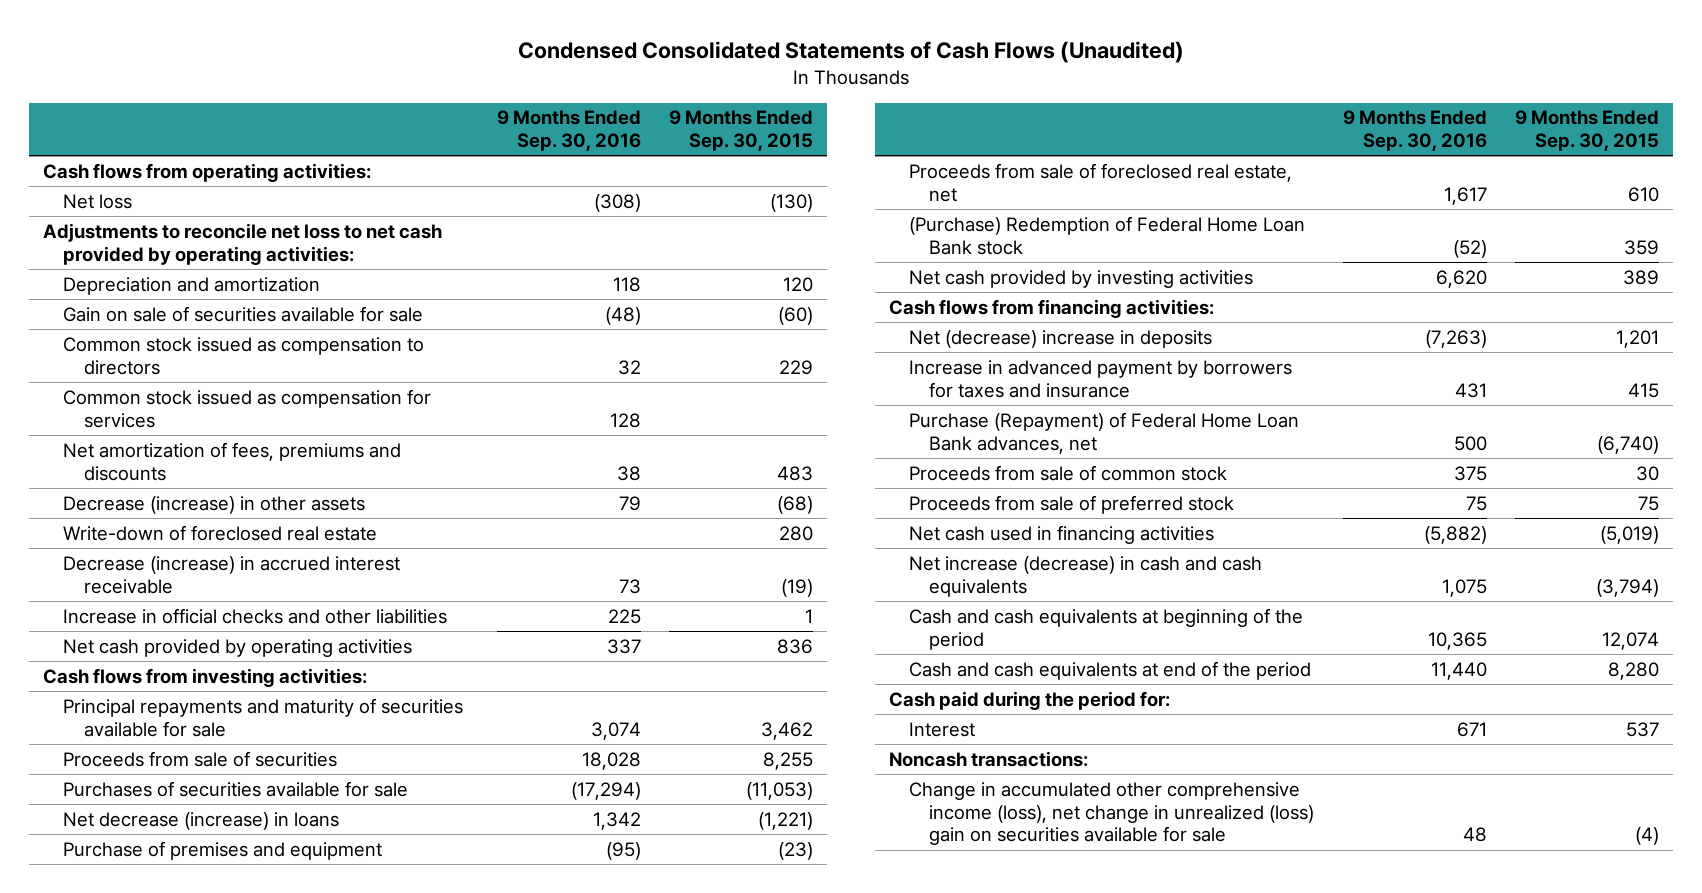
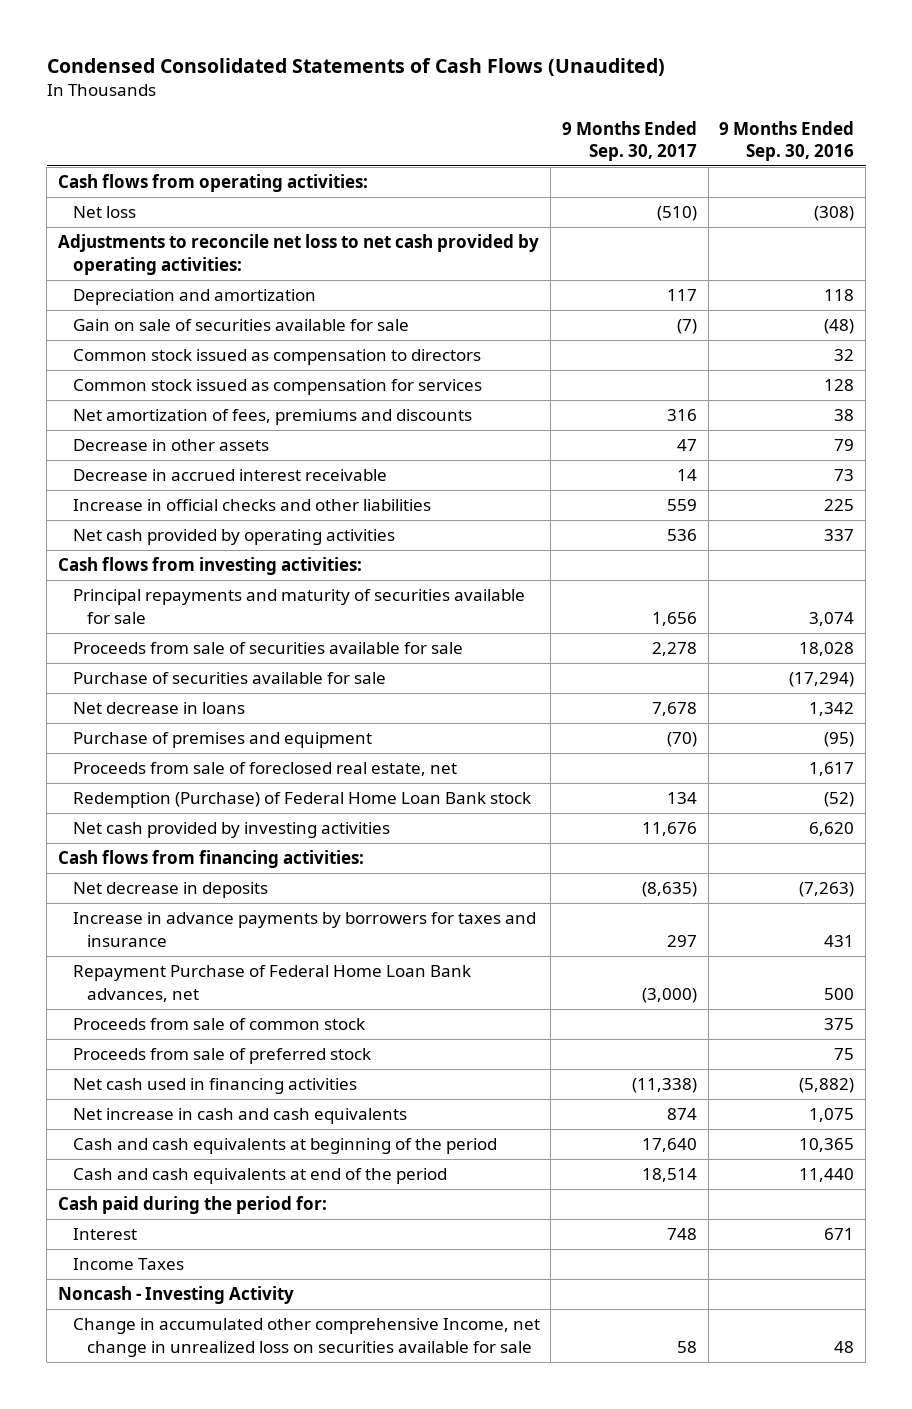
[669,110,814,152] 9 Months Ended Sep. 30, 2015 -> none
none -> [562,120,698,161] 9 Months Ended Sep. 30, 2017
[63,524,378,541] Write-down of foreclosed real estate -> none
[63,495,366,514] Decrease (increase) in other assets -> [72,439,269,452] Decrease in other assets
[63,555,401,594] Decrease (increase) in accrued interest receivable -> [72,469,387,482] Decrease in accrued interest receivable
[63,750,338,767] Proceeds from sale of securities -> [72,642,463,655] Proceeds from sale of securities available for sale
[63,780,409,797] Purchases of securities available for sale -> [72,672,386,685] Purchase of securities available for sale
[63,811,340,830] Net decrease (increase) in loans -> [72,702,245,715] Net decrease in loans
[909,215,1306,255] (Purchase) Redemption of Federal Home Loan Bank stock -> [72,792,531,809] Redemption (Purchase) of Federal Home Loan Bank stock
[909,329,1213,348] Net (decrease) increase in deposits -> [72,882,268,899] Net decrease in deposits
[909,359,1293,398] Increase in advanced payment by borrowers for taxes and insurance -> [72,912,536,947] Increase in advance payments by borrowers for taxes and insurance
[909,411,1300,454] Purchase (Repayment) of Federal Home Loan Bank advances, net -> [72,965,471,1002] Repayment Purchase of Federal Home Loan Bank advances, net
[909,555,1263,597] Net increase (decrease) in cash and cash equivalents -> [72,1108,407,1125] Net increase in cash and cash equivalents
none -> [72,1258,184,1271] Income Taxes
[888,750,1088,767] Noncash transactions: -> [57,1286,294,1305] Noncash - Investing Activity
[909,781,1315,846] Change in accumulated other comprehensive income (loss), net change in unrealized (loss) gain on securities available for sale -> [72,1318,540,1357] Change in accumulated other comprehensive Income, net change in unrealized loss on securities available for sale

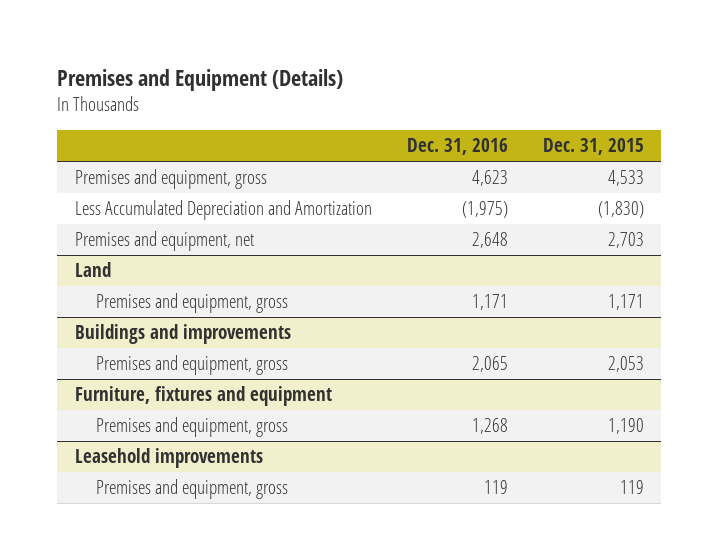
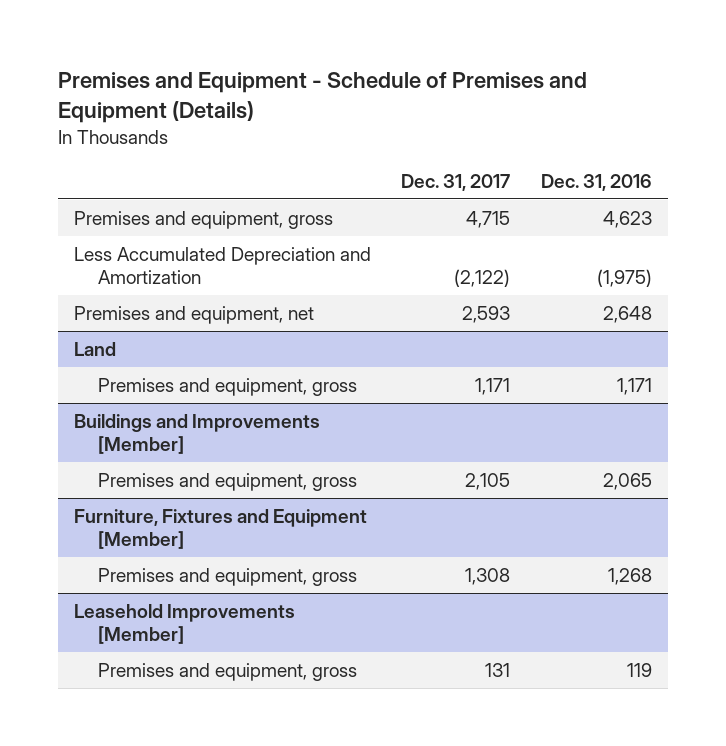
[57,68,344,91] Premises and Equipment (Details) -> [58,71,588,123] Premises and Equipment - Schedule of Premises and Equipment (Details)
[542,137,644,155] Dec. 31, 2015 -> none
none -> [401,173,511,191] Dec. 31, 2017
[74,324,291,345] Buildings and improvements -> [73,413,320,455] Buildings and Improvements [Member]
[74,386,332,407] Furniture, fixtures and equipment -> [73,508,367,550] Furniture, Fixtures and Equipment [Member]
[74,448,263,469] Leasehold improvements -> [73,603,295,645] Leasehold Improvements [Member]

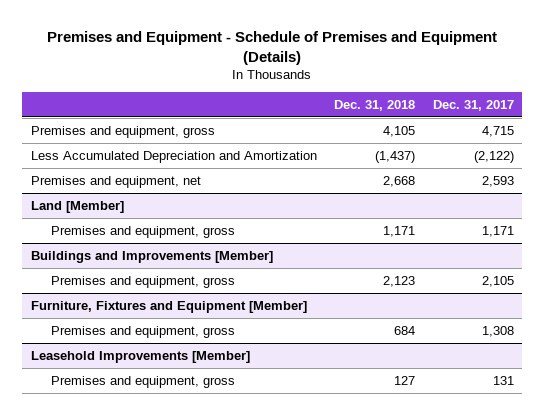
[541,173,653,191] Dec. 31, 2016 -> none
none -> [334,100,416,112] Dec. 31, 2018
[73,341,116,356] Land -> [31,200,125,213] Land [Member]

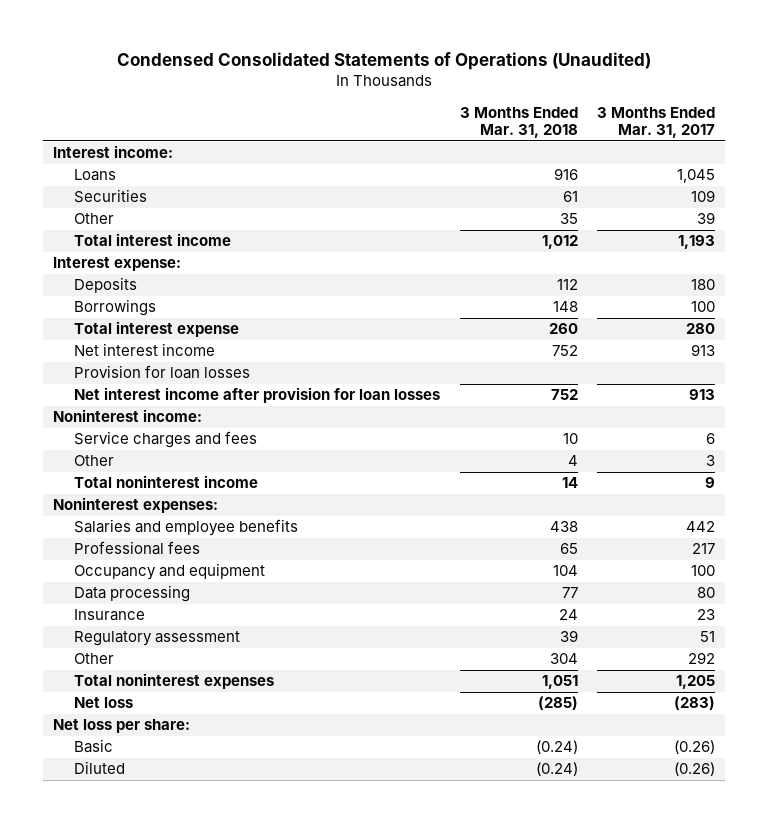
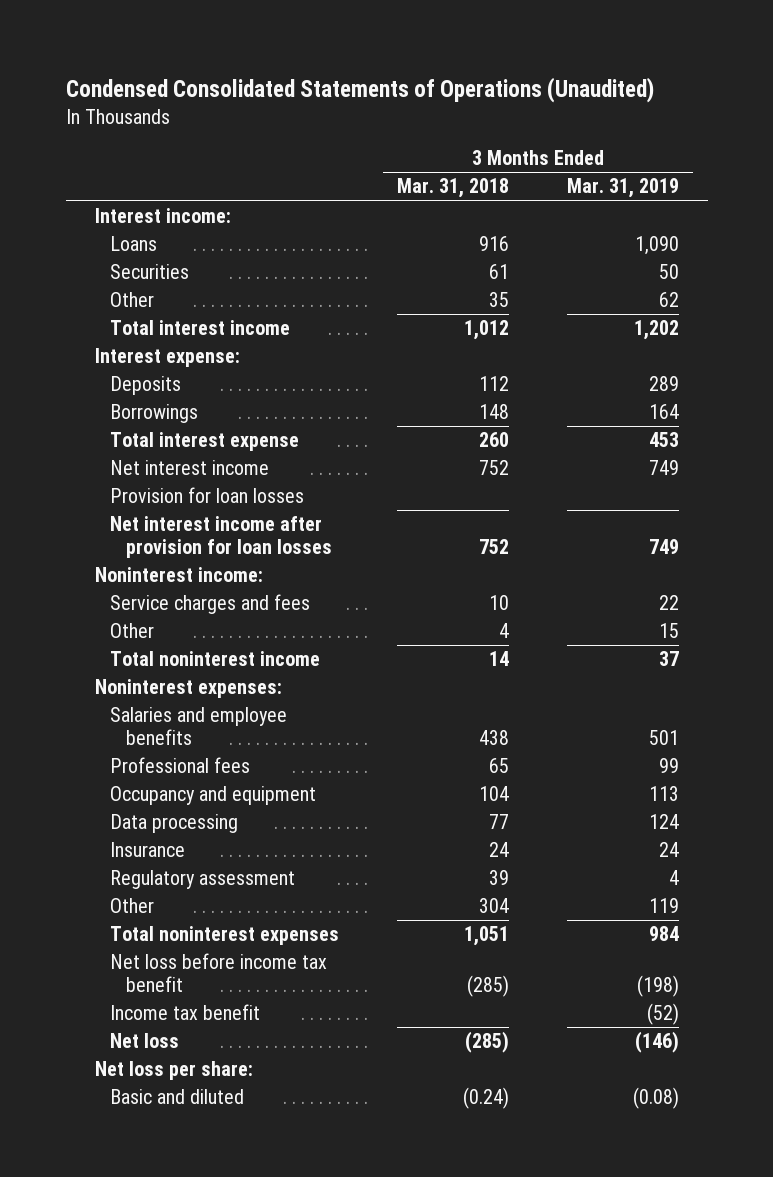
[597,106,716,139] 3 Months Ended Mar. 31, 2017 -> none
none -> [566,178,679,199] Mar. 31, 2019
none -> [110,953,328,993] Net loss before income tax benefit
none -> [110,1004,261,1021] Income tax benefit
[73,739,113,754] Basic -> none
[73,761,125,775] Diluted -> none
none -> [110,1089,245,1105] Basic and diluted

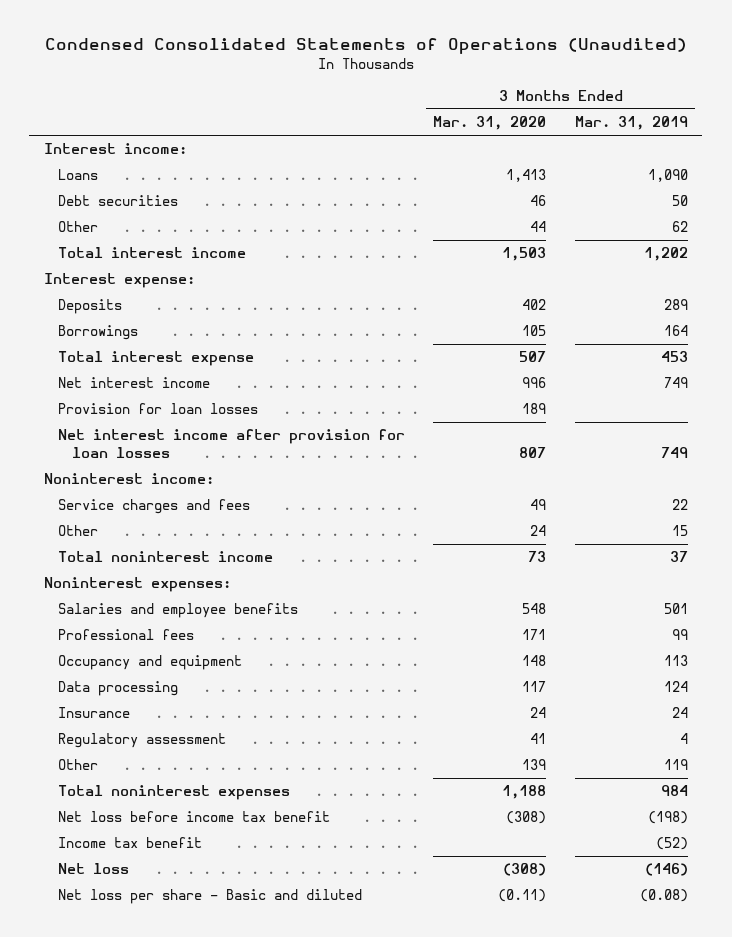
[397,178,510,199] Mar. 31, 2018 -> none
none -> [433,116,547,131] Mar. 31, 2020
[110,264,190,280] Securities -> [57,195,178,207] Debt securities
[94,1061,253,1081] Net loss per share: -> none
[110,1089,245,1105] Basic and diluted -> [57,889,362,905] Net loss per share - Basic and diluted

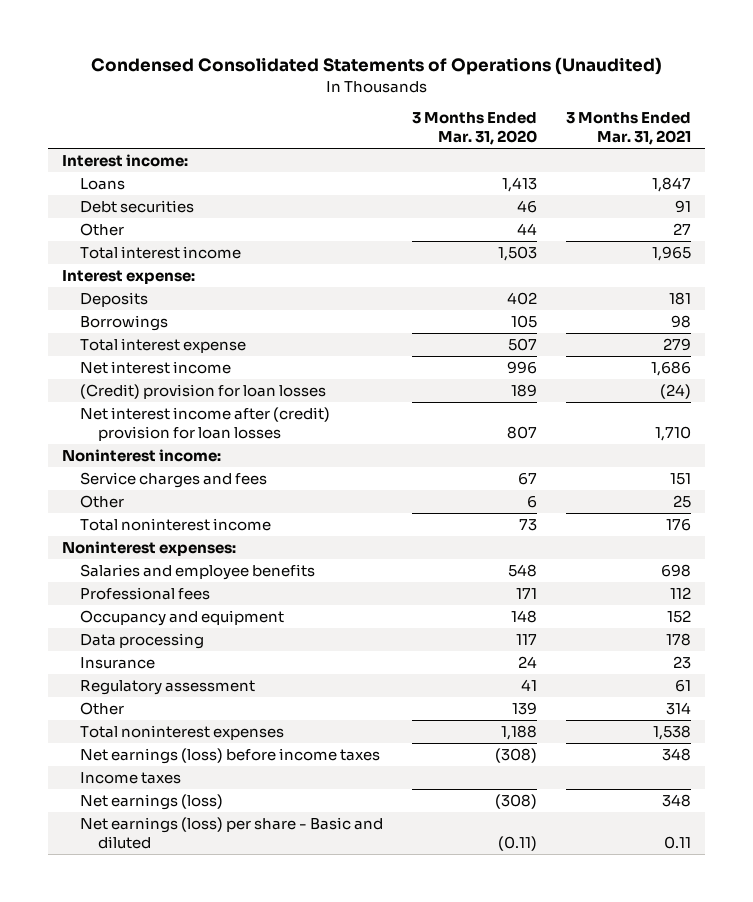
[574,116,688,131] Mar. 31, 2019 -> none
none -> [565,112,691,146] 3 Months Ended Mar. 31, 2021
[57,403,258,415] Provision for loan losses -> [80,383,327,399] (Credit) provision for loan losses
[57,429,405,458] Net interest income after provision for loan losses -> [80,406,331,441] Net interest income after (credit) provision for loan losses
[530,499,547,511] 49 -> [517,471,537,485] 67
[530,525,547,537] 24 -> [526,494,537,508] 6
[57,811,330,823] Net loss before income tax benefit -> [80,747,381,764] Net earnings (loss) before income taxes
[57,837,202,849] Income tax benefit -> [80,771,182,784] Income taxes
[57,863,129,875] Net loss -> [80,793,224,810] Net earnings (loss)
[57,889,362,905] Net loss per share - Basic and diluted -> [80,816,384,849] Net earnings (loss) per share - Basic and diluted

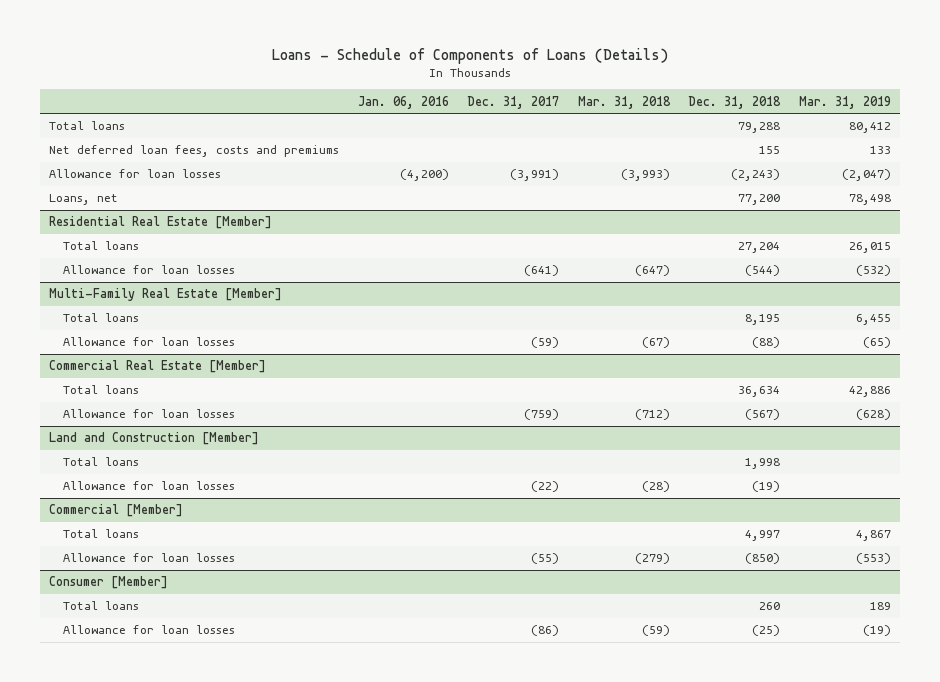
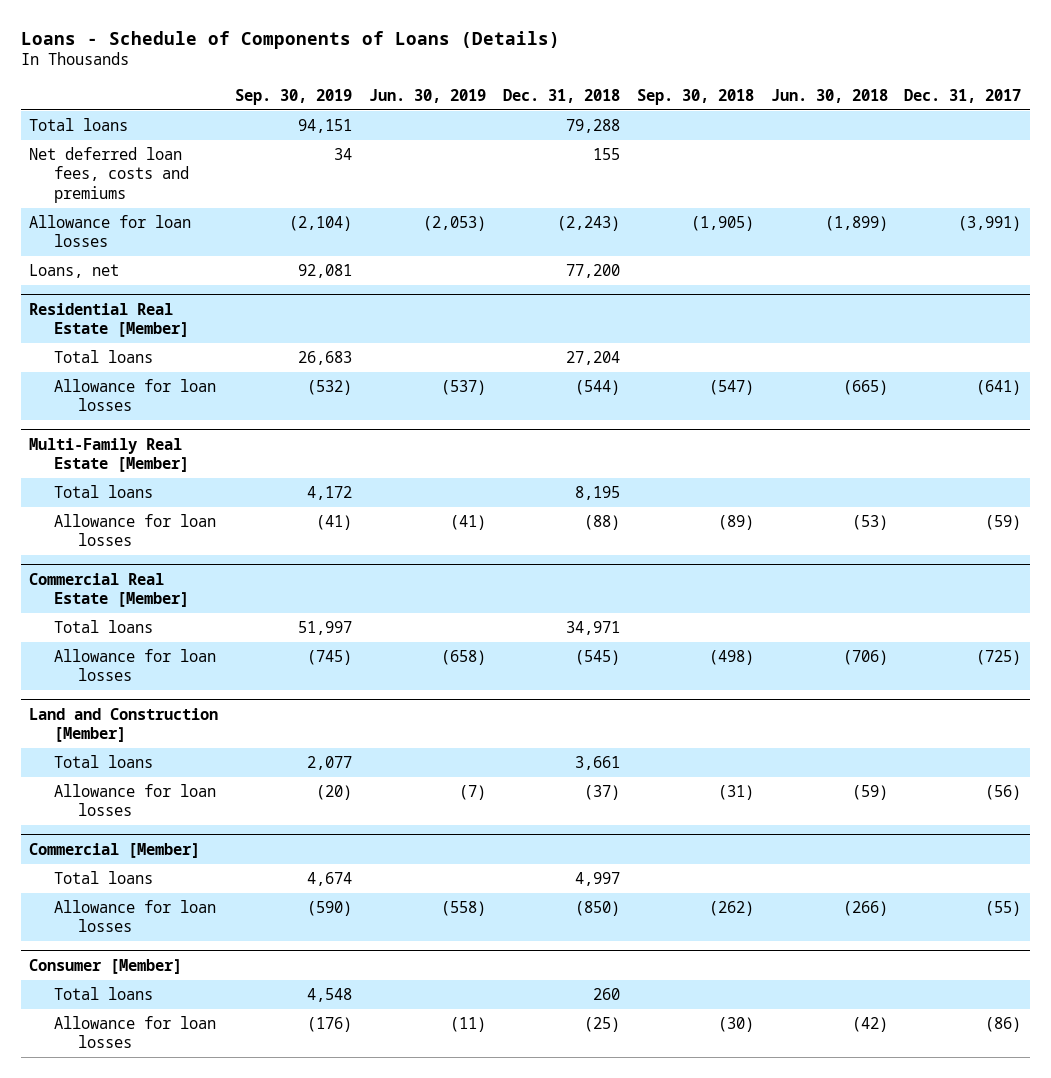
[357,95,449,109] Jan. 06, 2016 -> none
[577,95,671,109] Mar. 31, 2018 -> none
[798,95,891,109] Mar. 31, 2019 -> none
none -> [235,88,353,105] Sep. 30, 2019
none -> [369,88,487,103] Jun. 30, 2019
none -> [636,88,754,105] Sep. 30, 2018
none -> [770,88,888,103] Jun. 30, 2018
[738,386,781,398] 36,634 -> [565,620,620,635] 34,971
[524,409,560,421] (759) -> [976,649,1022,665] (725)
[745,409,781,421] (567) -> [574,649,620,665] (545)
[745,458,781,470] 1,998 -> [574,755,620,770] 3,661
[531,481,560,493] (22) -> [985,784,1022,800] (56)
[752,481,781,493] (19) -> [583,784,620,800] (37)

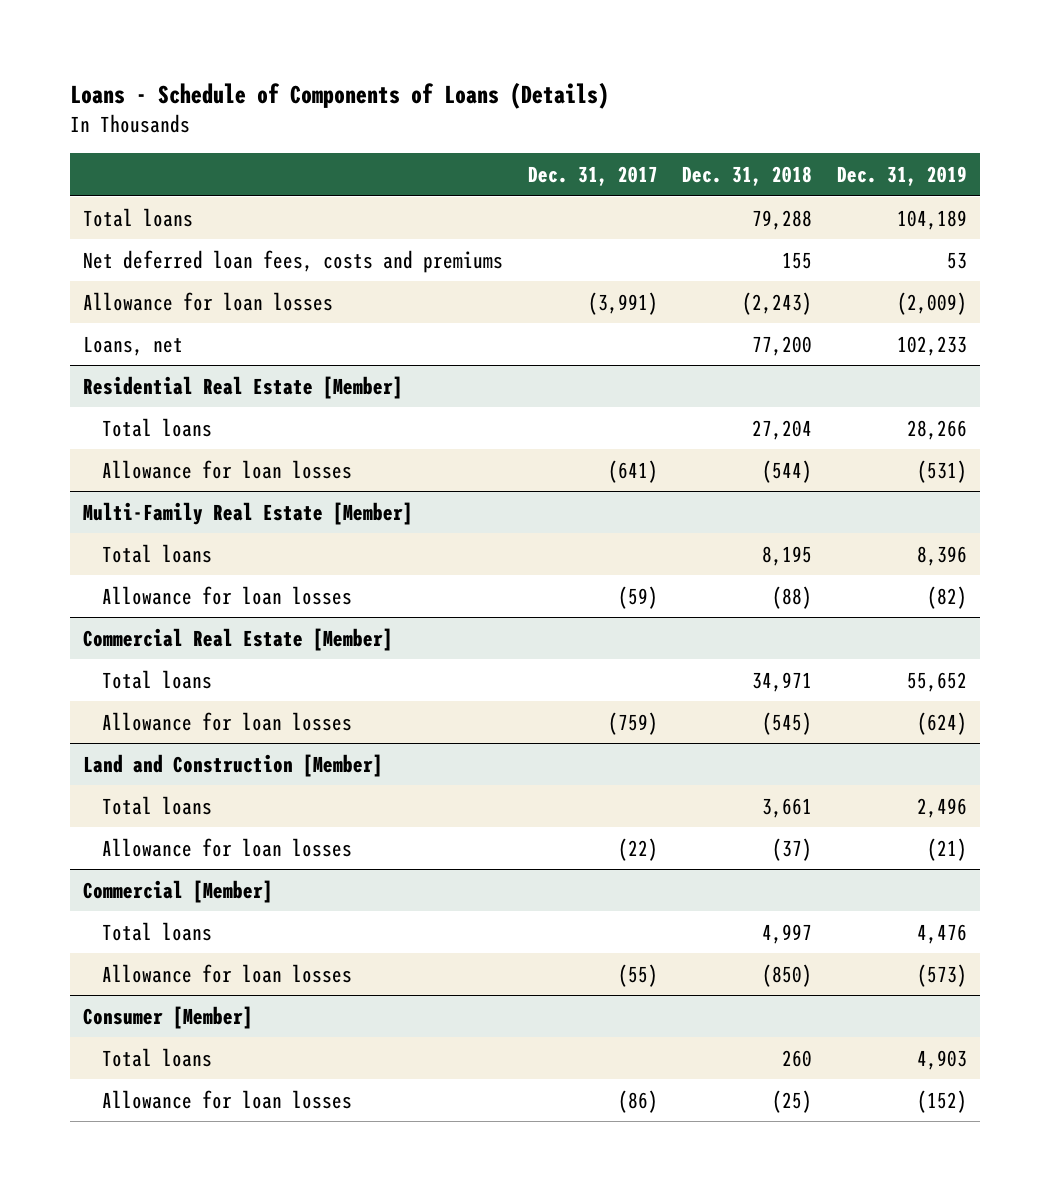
[235,88,353,105] Sep. 30, 2019 -> none
[369,88,487,103] Jun. 30, 2019 -> none
[636,88,754,105] Sep. 30, 2018 -> none
[770,88,888,103] Jun. 30, 2018 -> none
none -> [837,166,968,187] Dec. 31, 2019
[976,649,1022,665] (725) -> [607,711,658,735] (759)
[985,784,1022,800] (56) -> [617,837,658,861] (22)

